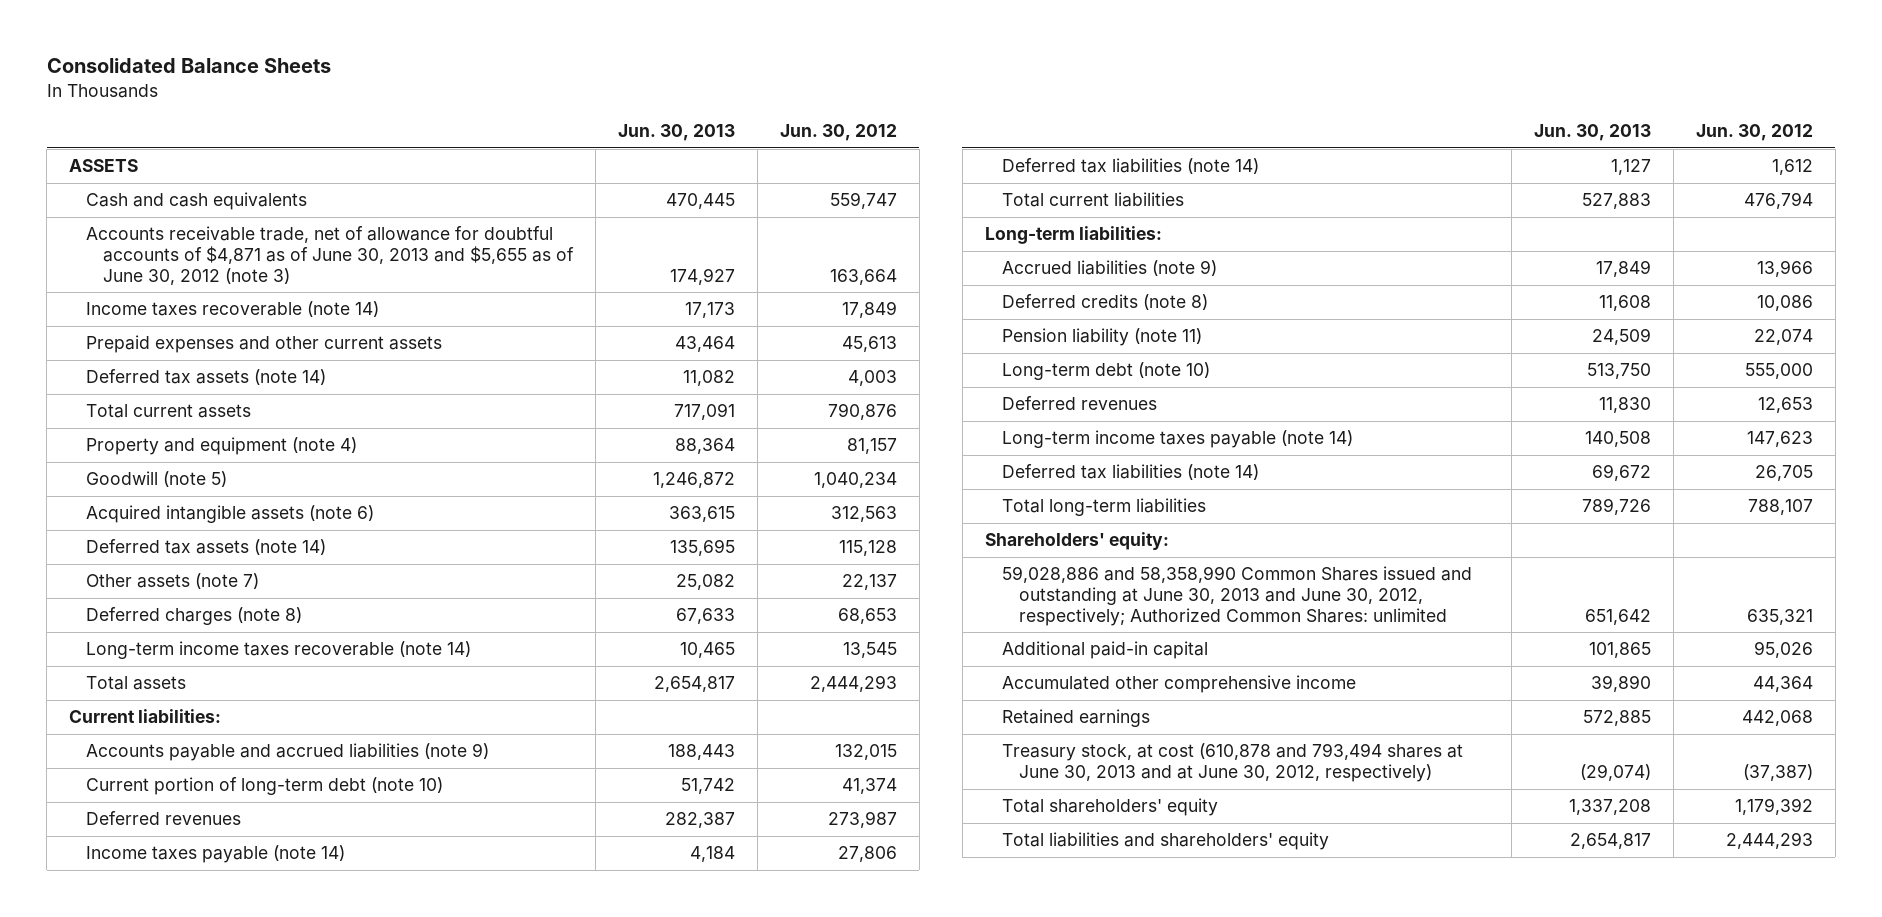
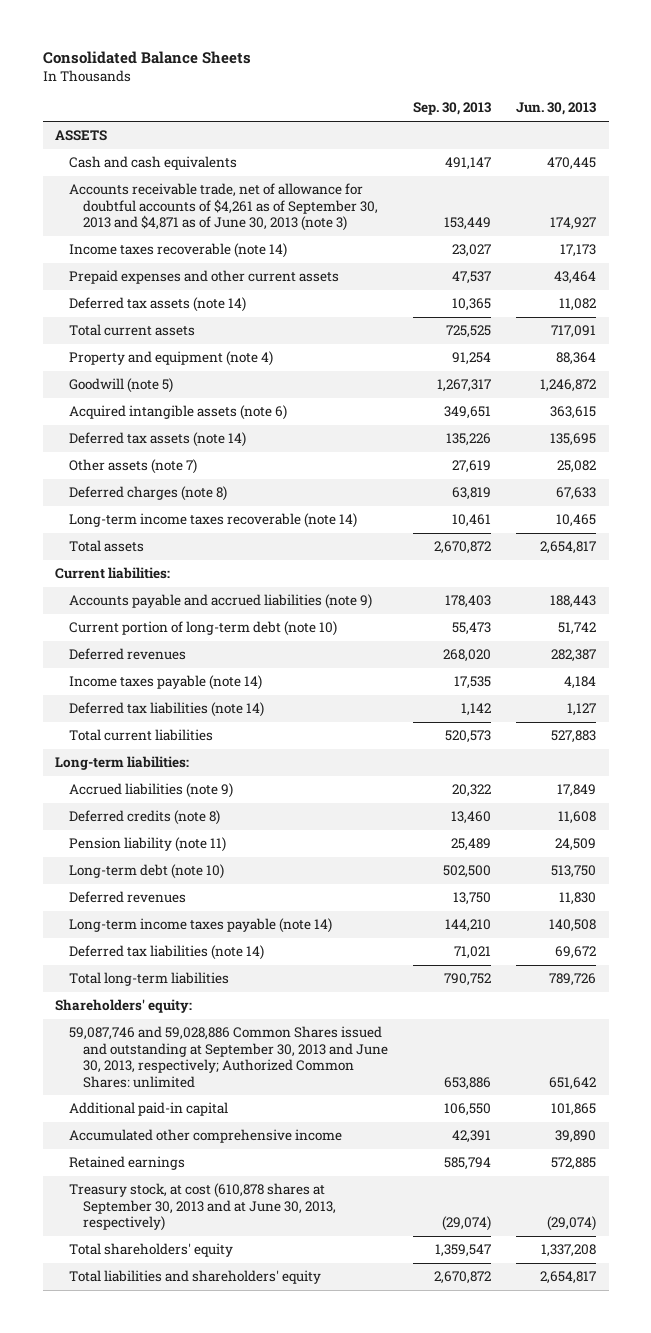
[779,124,897,142] Jun. 30, 2012 -> none
none -> [413,102,492,116] Sep. 30, 2013
[85,226,574,285] Accounts receivable trade, net of allowance for doubtful accounts of $4,871 as of June 30, 2013 and $5,655 as of June 30, 2012 (note 3) -> [69,183,379,232] Accounts receivable trade, net of allowance for doubtful accounts of $4,261 as of September 30, 2013 and $4,871 as of June 30, 2013 (note 3)
[1001,566,1472,626] 59,028,886 and 58,358,990 Common Shares issued and outstanding at June 30, 2013 and June 30, 2012, respectively; Authorized Common Shares: unlimited -> [69,1026,389,1088] 59,087,746 and 59,028,886 Common Shares issued and outstanding at September 30, 2013 and June 30, 2013, respectively; Authorized Common Shares: unlimited
[1001,743,1463,783] Treasury stock, at cost (610,878 and 793,494 shares at June 30, 2013 and at June 30, 2012, respectively) -> [69,1183,337,1232] Treasury stock, at cost (610,878 shares at September 30, 2013 and at June 30, 2013, respectively)

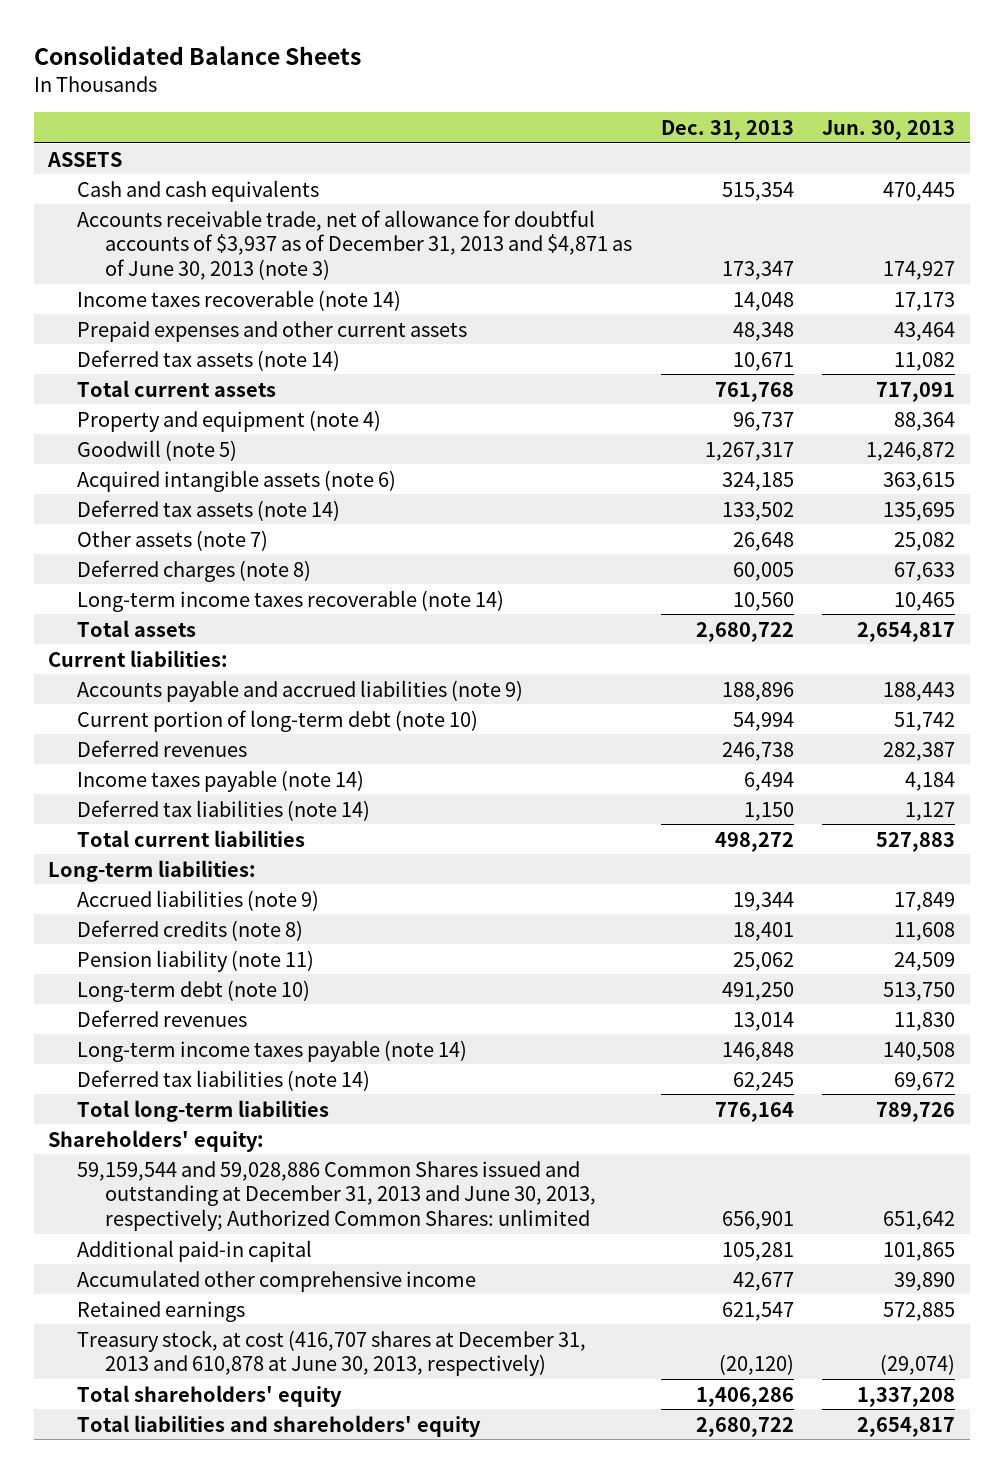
[413,102,492,116] Sep. 30, 2013 -> none
none -> [660,119,794,140] Dec. 31, 2013
[69,183,379,232] Accounts receivable trade, net of allowance for doubtful accounts of $4,261 as of September 30, 2013 and $4,871 as of June 30, 2013 (note 3) -> [76,209,633,281] Accounts receivable trade, net of allowance for doubtful accounts of $3,937 as of December 31, 2013 and $4,871 as of June 30, 2013 (note 3)
[69,1026,389,1088] 59,087,746 and 59,028,886 Common Shares issued and outstanding at September 30, 2013 and June 30, 2013, respectively; Authorized Common Shares: unlimited -> [76,1160,597,1232] 59,159,544 and 59,028,886 Common Shares issued and outstanding at December 31, 2013 and June 30, 2013, respectively; Authorized Common Shares: unlimited
[69,1183,337,1232] Treasury stock, at cost (610,878 shares at September 30, 2013 and at June 30, 2013, respectively) -> [76,1329,586,1377] Treasury stock, at cost (416,707 shares at December 31, 2013 and 610,878 at June 30, 2013, respectively)

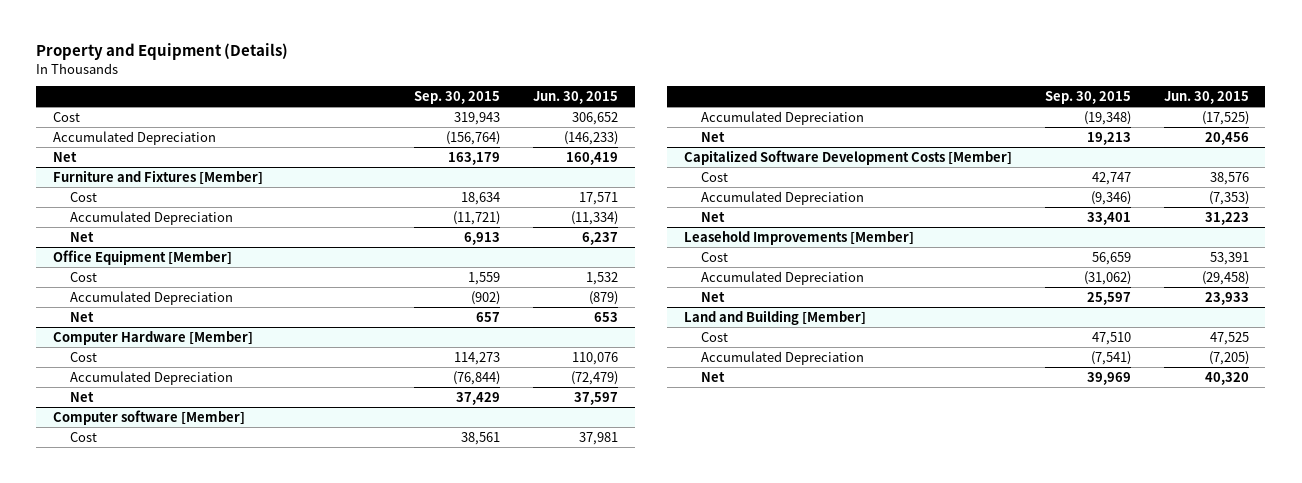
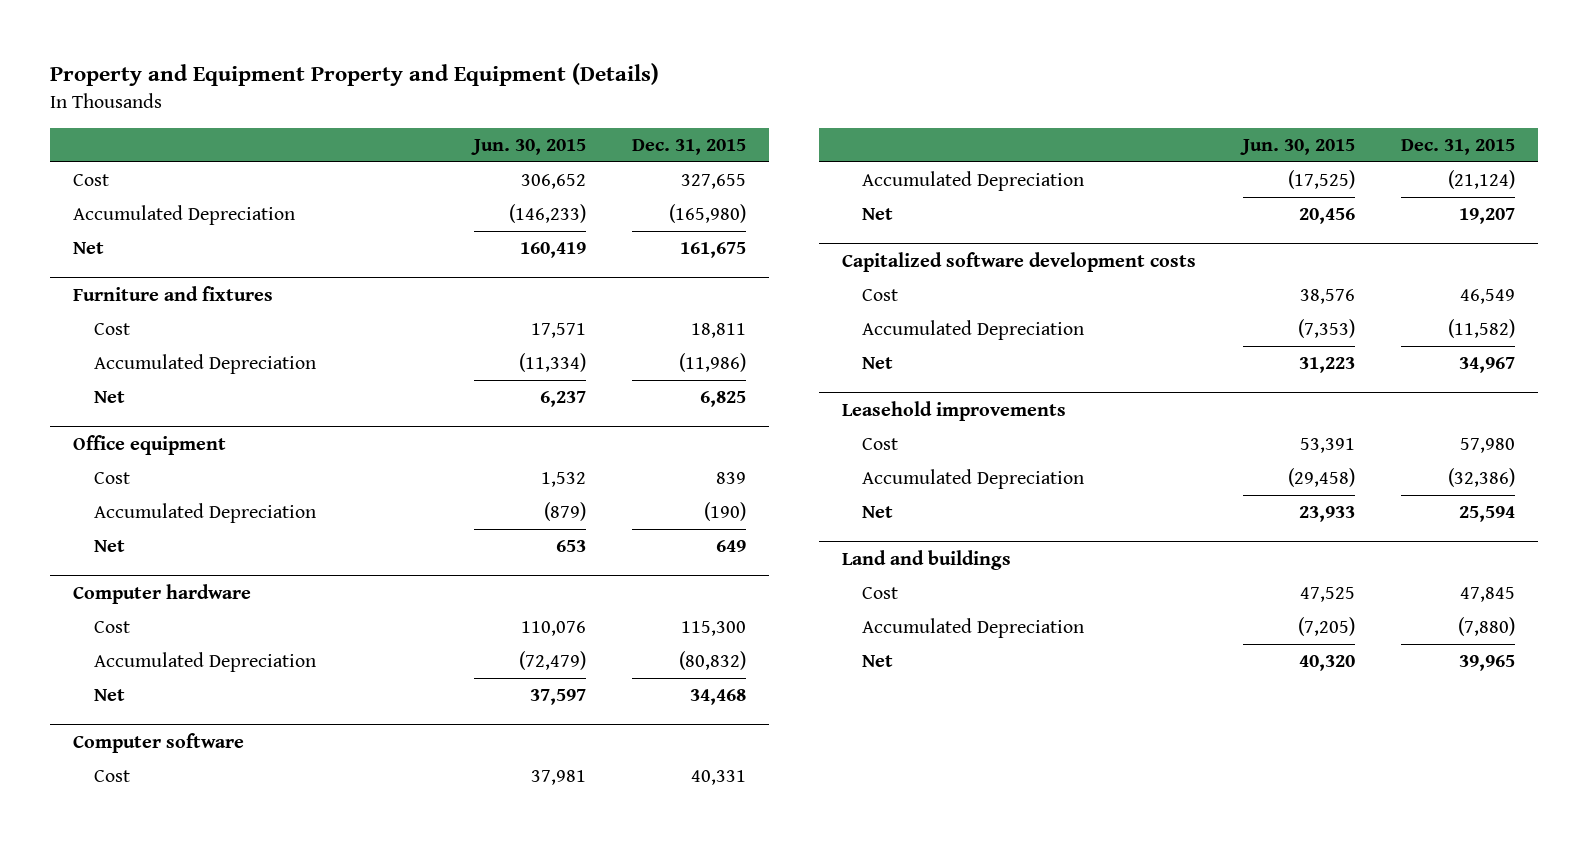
[36,43,289,61] Property and Equipment (Details) -> [50,63,660,87] Property and Equipment Property and Equipment (Details)
[414,91,501,105] Sep. 30, 2015 -> none
none -> [632,139,747,156] Dec. 31, 2015
[52,169,263,185] Furniture and Fixtures [Member] -> [73,285,274,301] Furniture and fixtures
[52,249,232,265] Office Equipment [Member] -> [73,434,227,455] Office equipment
[52,330,253,345] Computer Hardware [Member] -> [73,583,252,604] Computer hardware
[52,409,245,425] Computer software [Member] -> [73,732,245,753] Computer software
[683,149,1012,165] Capitalized Software Development Costs [Member] -> [842,251,1197,272] Capitalized software development costs
[683,230,914,245] Leasehold Improvements [Member] -> [842,400,1067,421] Leasehold improvements
[683,309,866,325] Land and Building [Member] -> [842,549,1012,570] Land and buildings

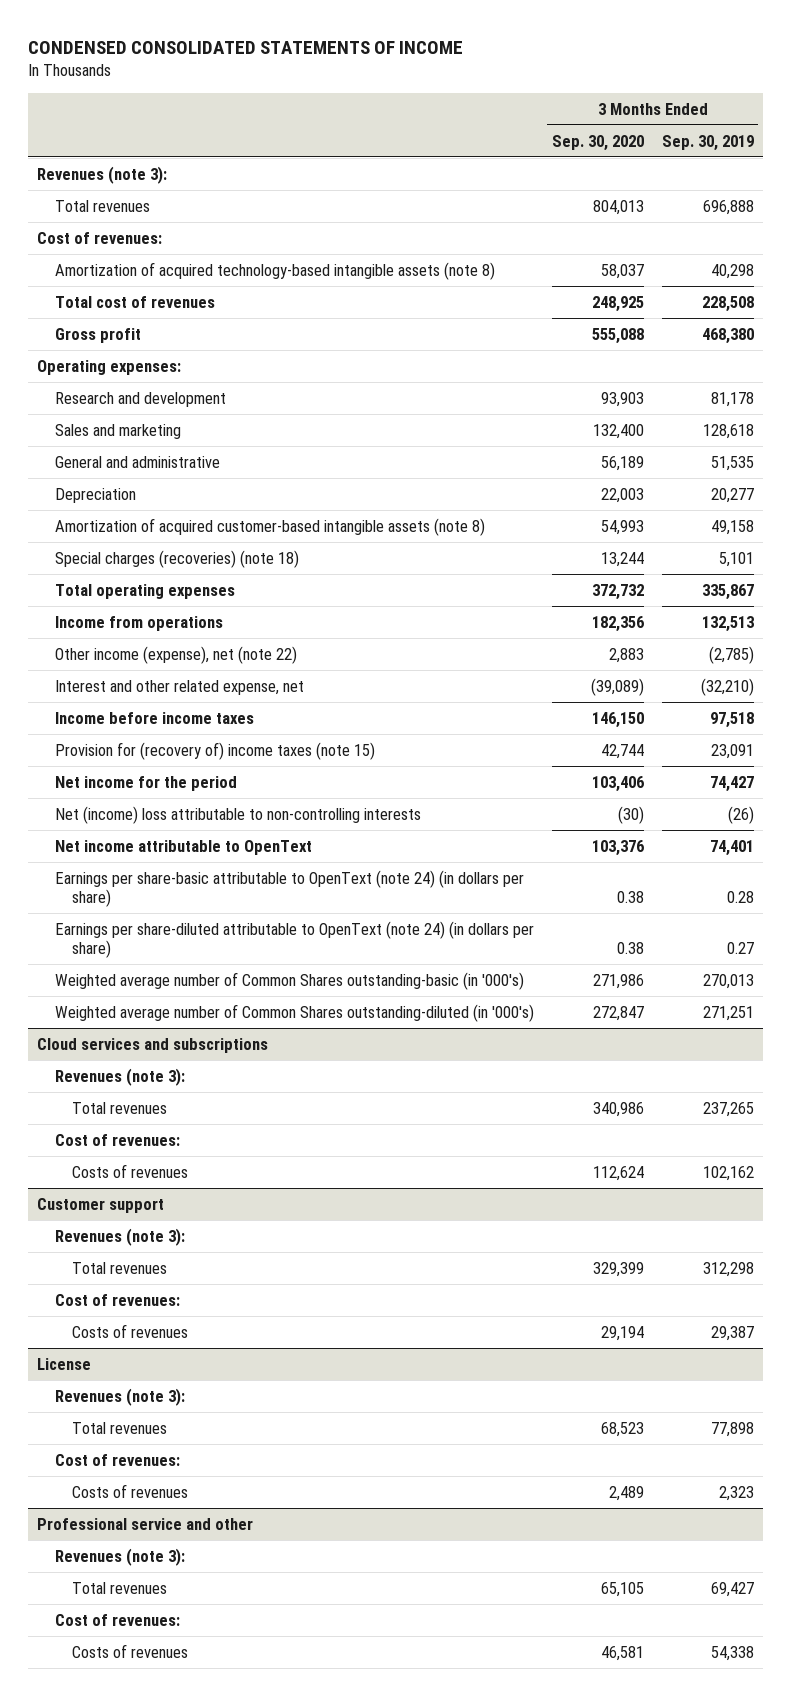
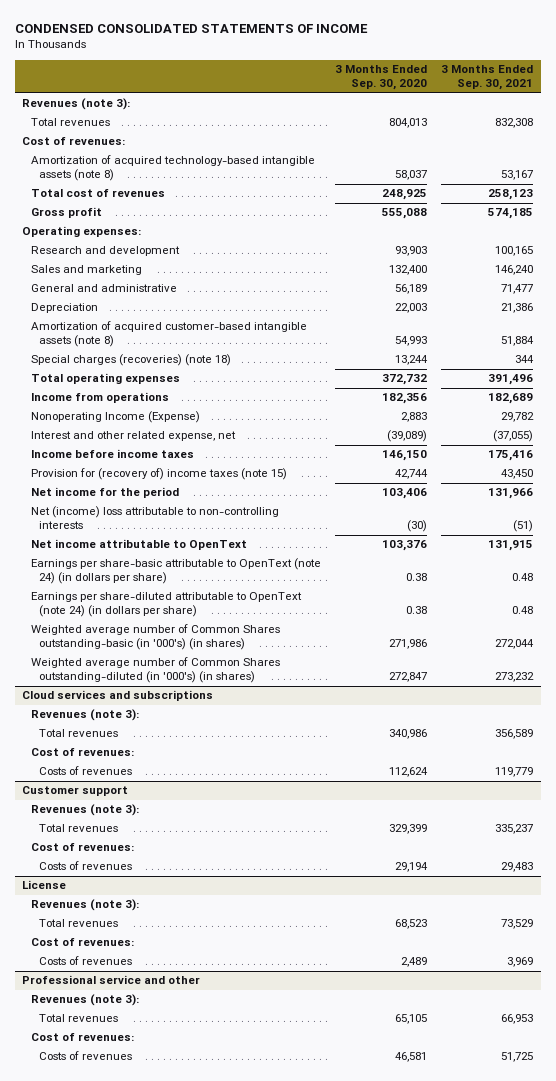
[661,134,754,151] Sep. 30, 2019 -> none
none -> [441,65,534,91] 3 Months Ended Sep. 30, 2021
[54,645,297,664] Other income (expense), net (note 22) -> [30,411,200,424] Nonoperating Income (Expense)
[54,971,524,990] Weighted average number of Common Shares outstanding-basic (in '000's) -> [30,624,280,651] Weighted average number of Common Shares outstanding-basic (in '000's) (in shares)
[54,1003,534,1022] Weighted average number of Common Shares outstanding-diluted (in '000's) -> [30,657,280,684] Weighted average number of Common Shares outstanding-diluted (in '000's) (in shares)

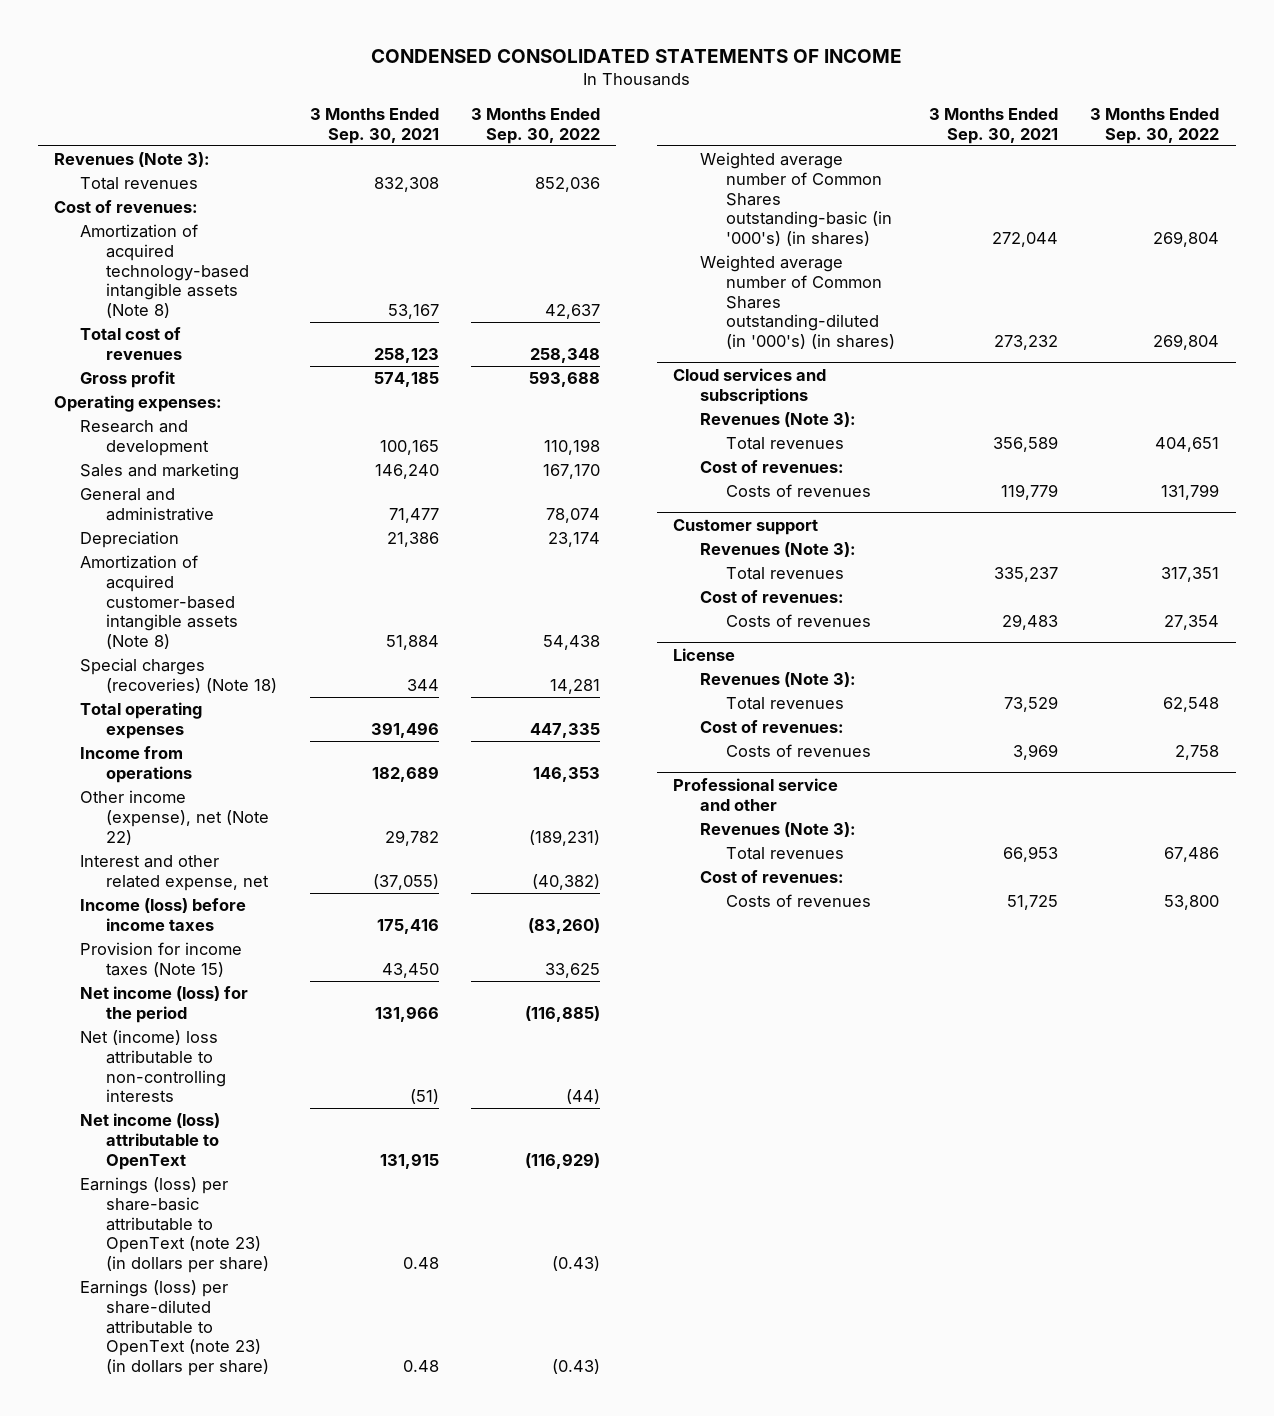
[335,65,428,91] 3 Months Ended Sep. 30, 2020 -> none
none -> [471,107,601,144] 3 Months Ended Sep. 30, 2022
[22,98,131,111] Revenues (note 3): -> [54,152,211,168] Revenues (Note 3):
[30,155,315,182] Amortization of acquired technology-based intangible assets (note 8) -> [80,224,250,318] Amortization of acquired technology-based intangible assets (Note 8)
[30,321,307,348] Amortization of acquired customer-based intangible assets (note 8) -> [80,555,239,649] Amortization of acquired customer-based intangible assets (Note 8)
[30,354,231,367] Special charges (recoveries) (note 18) -> [80,658,278,693] Special charges (recoveries) (Note 18)
[30,411,200,424] Nonoperating Income (Expense) -> [80,790,270,845] Other income (expense), net (Note 22)
[30,449,194,459] Income before income taxes -> [80,898,247,931] Income (loss) before income taxes
[30,468,287,481] Provision for (recovery of) income taxes (note 15) -> [80,942,243,977] Provision for income taxes (Note 15)
[30,487,179,499] Net income for the period -> [80,986,249,1023] Net income (loss) for the period
[30,539,247,551] Net income attributable to OpenText -> [80,1113,221,1170] Net income (loss) attributable to OpenText
[30,558,321,585] Earnings per share-basic attributable to OpenText (note 24) (in dollars per share) -> [80,1177,270,1273] Earnings (loss) per share-basic attributable to OpenText (note 23) (in dollars per share)
[30,592,302,618] Earnings per share-diluted attributable to OpenText (note 24) (in dollars per share) -> [80,1280,270,1376] Earnings (loss) per share-diluted attributable to OpenText (note 23) (in dollars per share)
[30,709,139,722] Revenues (note 3): -> [699,412,856,428] Revenues (Note 3):
[30,804,139,817] Revenues (note 3): -> [699,542,856,558] Revenues (Note 3):
[30,899,139,912] Revenues (note 3): -> [699,672,856,688] Revenues (Note 3):
[30,994,139,1007] Revenues (note 3): -> [699,822,856,838] Revenues (Note 3):

